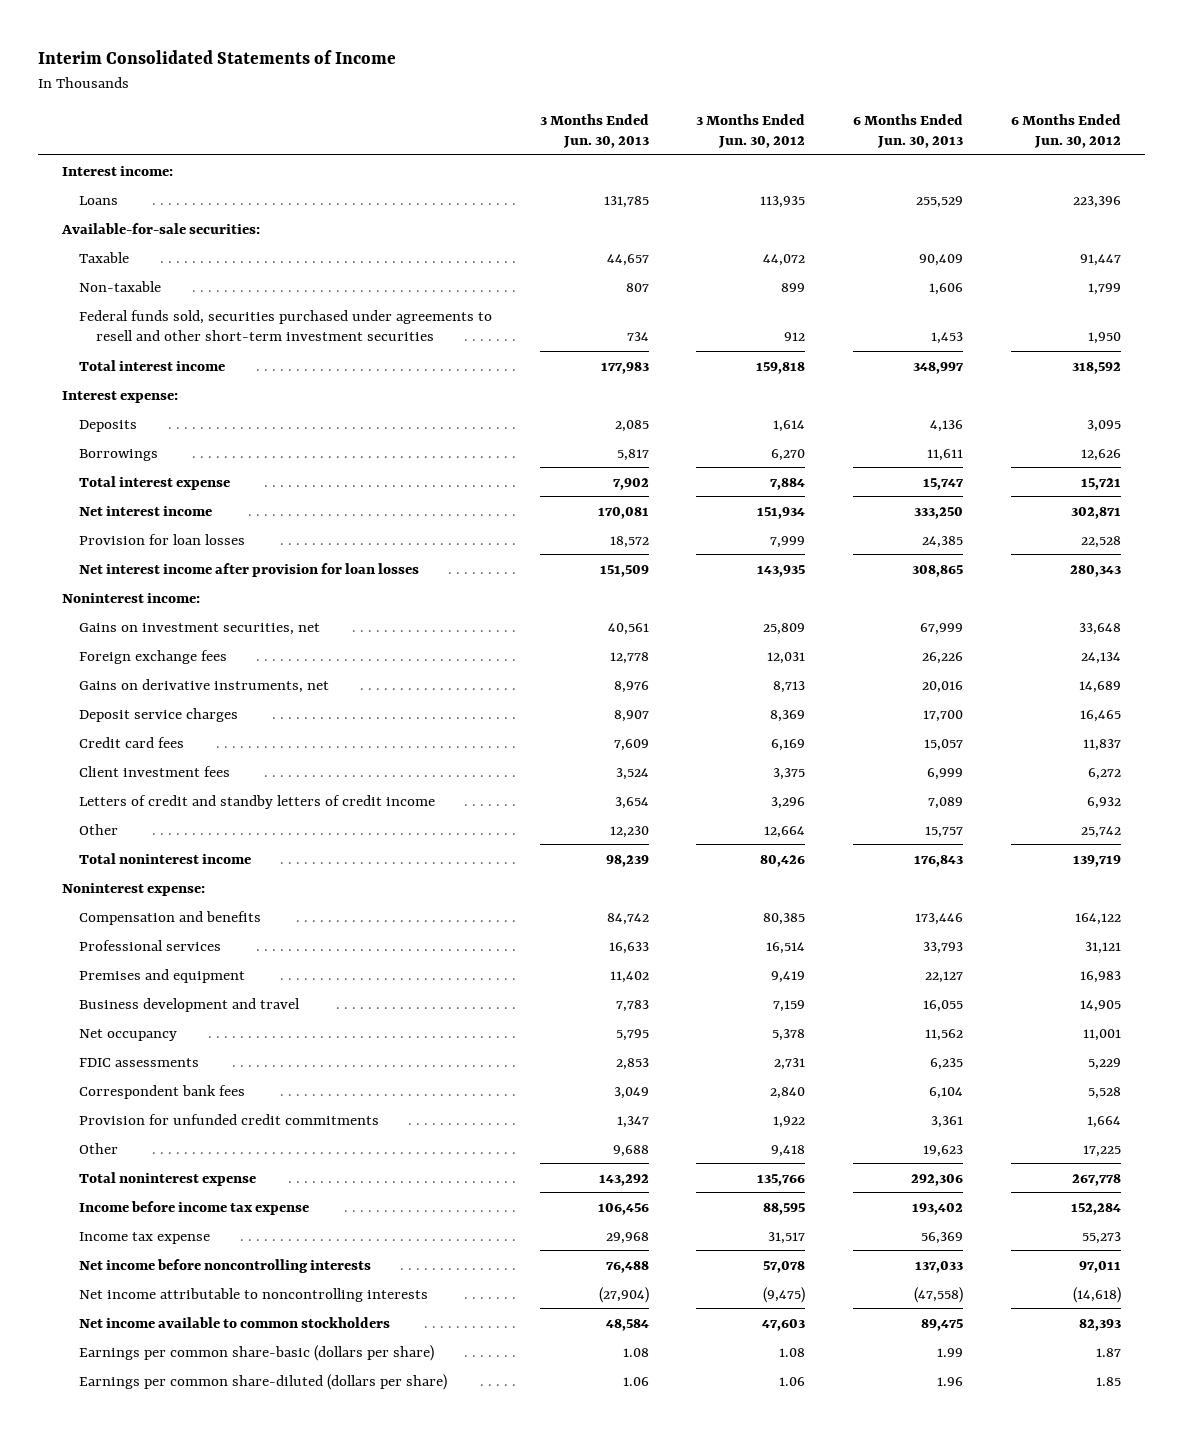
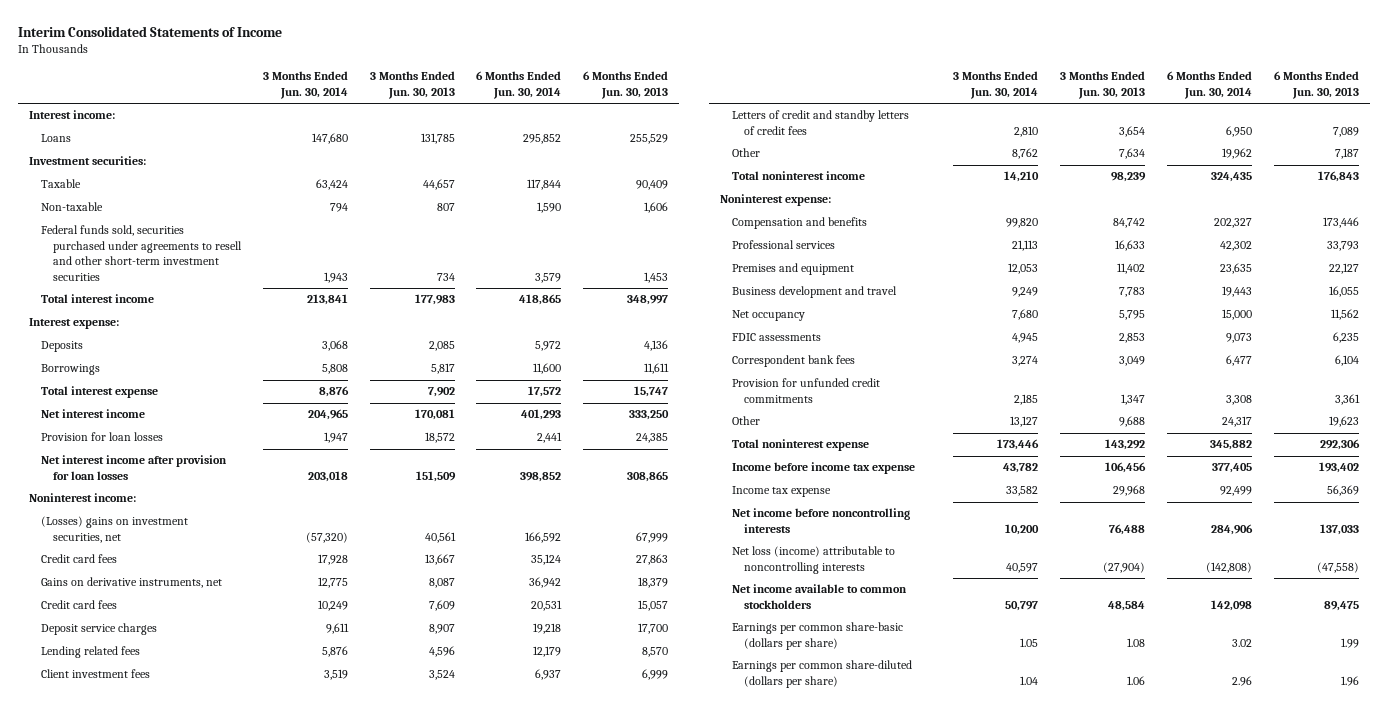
[696,113,806,148] 3 Months Ended Jun. 30, 2012 -> none
[1010,113,1121,148] 6 Months Ended Jun. 30, 2012 -> none
none -> [262,71,348,99] 3 Months Ended Jun. 30, 2014
none -> [476,71,562,99] 6 Months Ended Jun. 30, 2014
[60,222,260,234] Available-for-sale securities: -> [29,156,147,166] Investment securities:
[79,622,321,635] Gains on investment securities, net -> [41,516,189,543] (Losses) gains on investment securities, net
[79,649,228,664] Foreign exchange fees -> [41,554,118,564] Credit card fees
[609,651,649,664] 12,778 -> [424,554,455,566] 13,667
[922,651,964,664] 26,226 -> [636,554,669,566] 27,863
[613,680,649,693] 8,976 -> [428,578,455,589] 8,087
[922,680,964,693] 20,016 -> [638,577,669,589] 18,379
[79,707,239,722] Deposit service charges -> [41,623,158,636] Deposit service charges
none -> [41,646,141,659] Lending related fees
[79,794,436,809] Letters of credit and standby letters of credit income -> [731,110,909,135] Letters of credit and standby letters of credit fees
[609,825,649,838] 12,230 -> [1119,148,1146,160] 7,634
[925,825,964,838] 15,757 -> [1334,148,1359,160] 7,187
[79,1287,429,1302] Net income attributable to noncontrolling interests -> [731,546,895,574] Net loss (income) attributable to noncontrolling interests

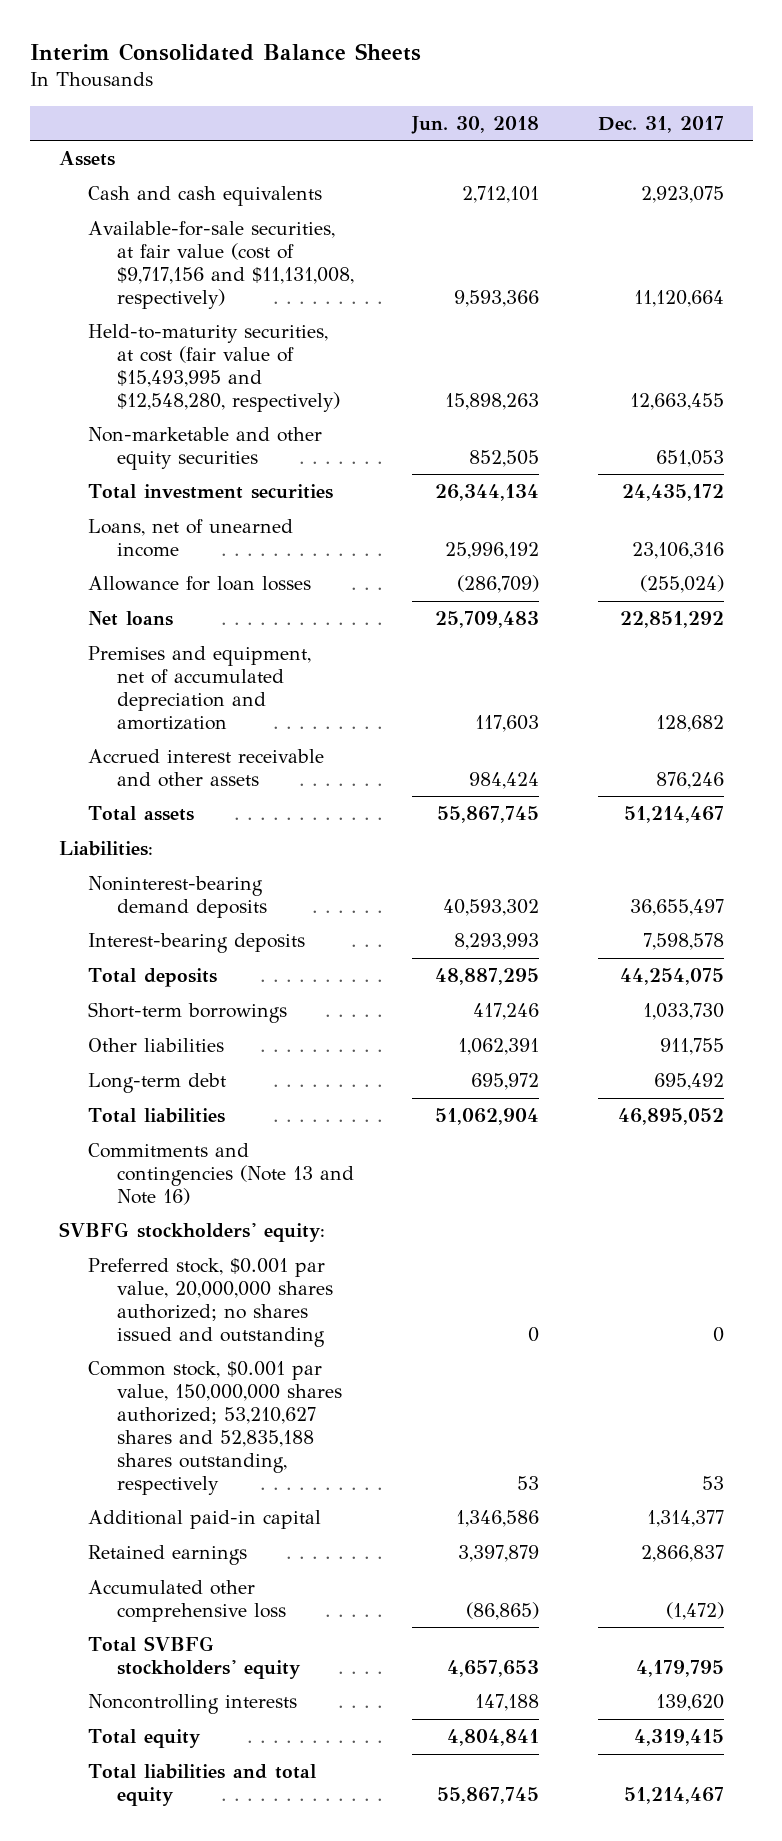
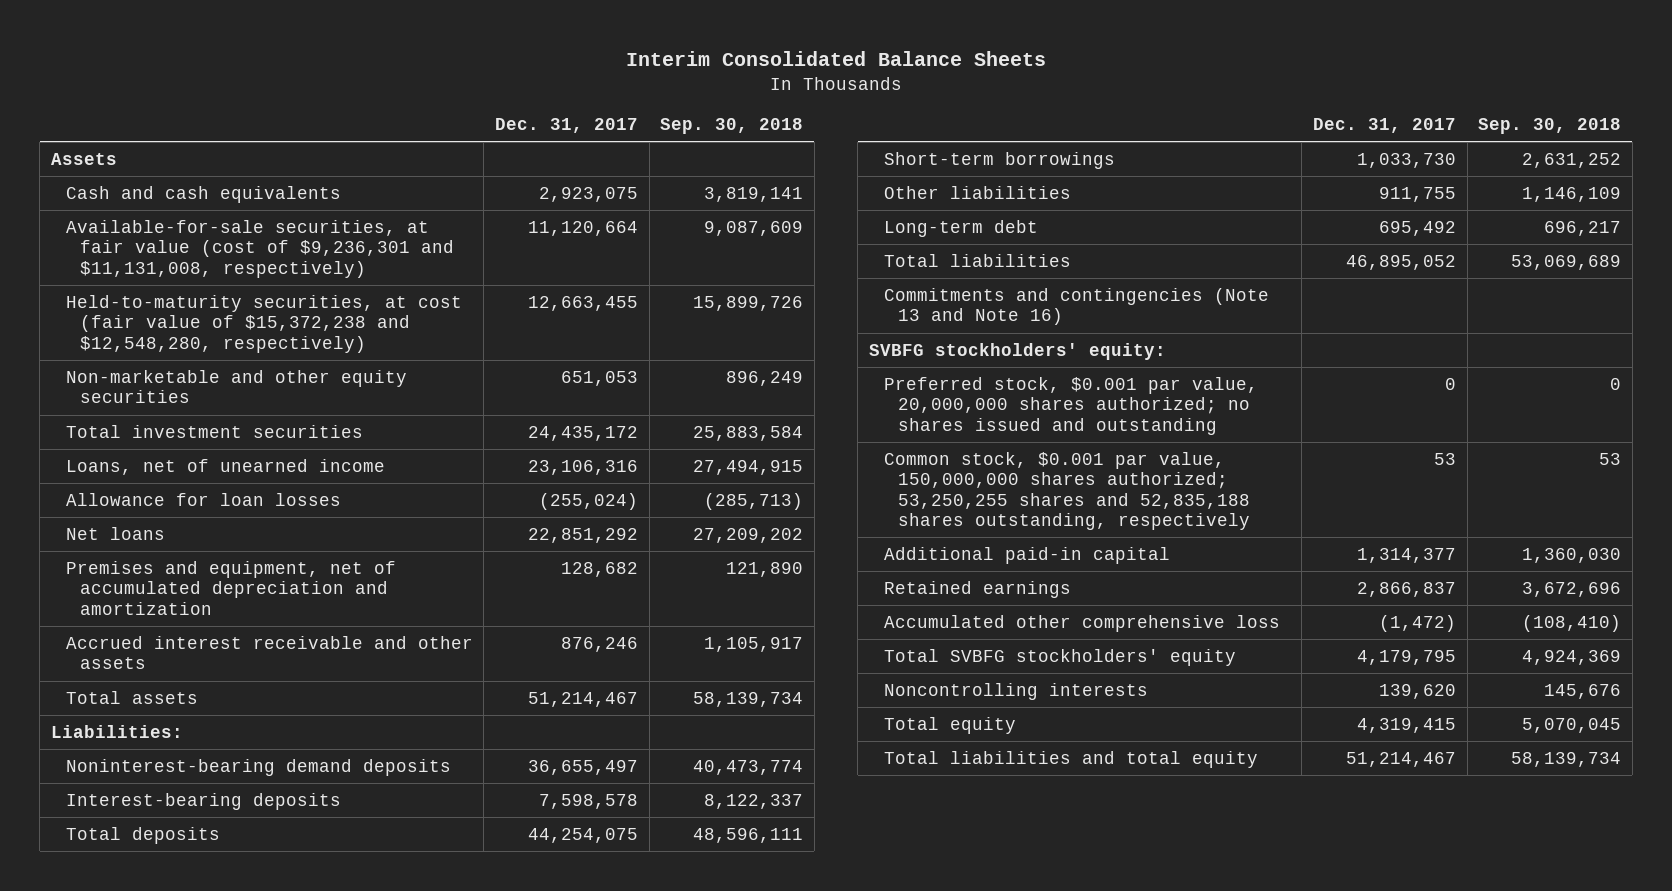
[411,115,540,134] Jun. 30, 2018 -> none
none -> [660,117,804,134] Sep. 30, 2018
[87,220,355,309] Available-for-sale securities, at fair value (cost of $9,717,156 and $11,131,008, respectively) -> [65,219,455,278] Available-for-sale securities, at fair value (cost of $9,236,301 and $11,131,008, respectively)
[87,323,341,412] Held-to-maturity securities, at cost (fair value of $15,493,995 and $12,548,280, respectively) -> [65,294,462,353] Held-to-maturity securities, at cost (fair value of $15,372,238 and $12,548,280, respectively)
[87,1360,343,1495] Common stock, $0.001 par value, 150,000,000 shares authorized; 53,210,627 shares and 52,835,188 shares outstanding, respectively -> [883,451,1251,531] Common stock, $0.001 par value, 150,000,000 shares authorized; 53,250,255 shares and 52,835,188 shares outstanding, respectively

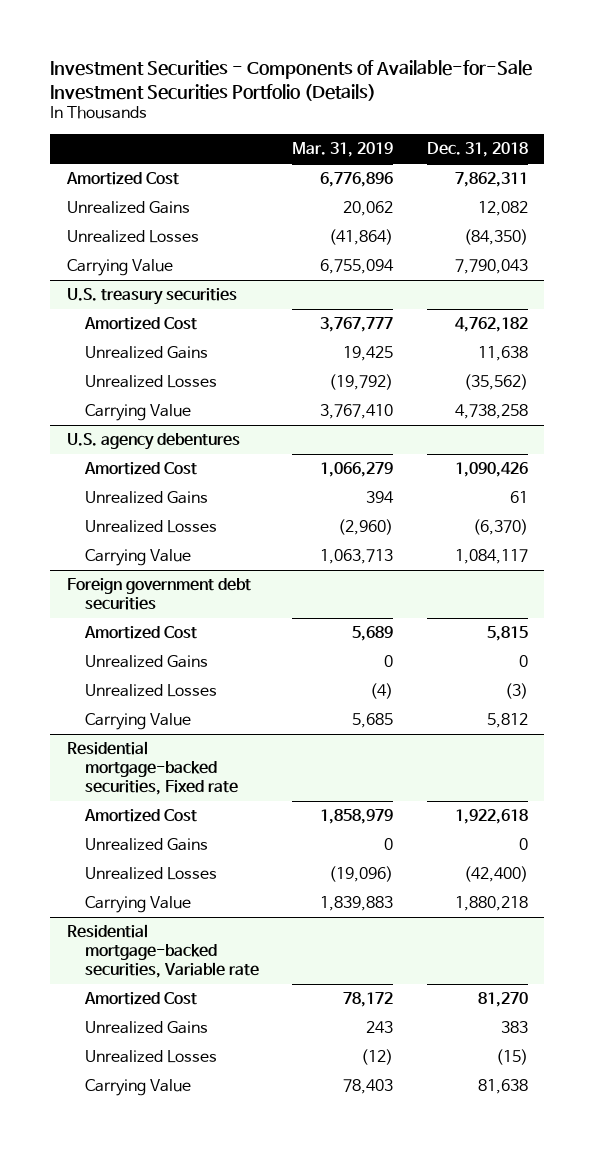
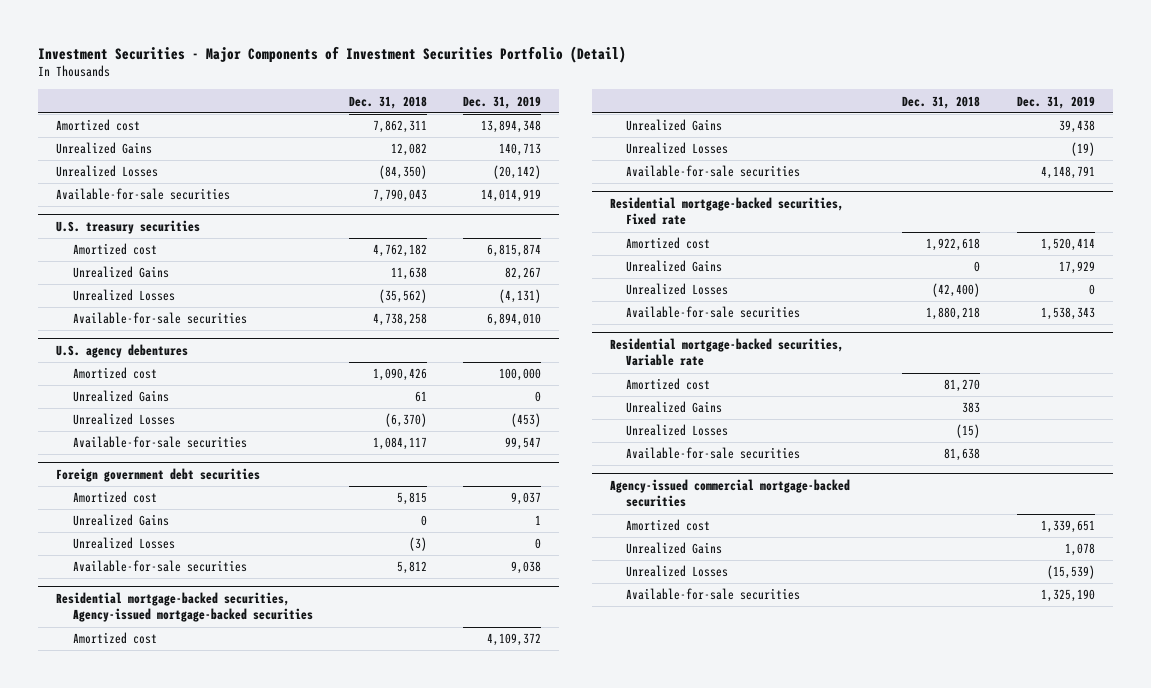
[50,59,533,101] Investment Securities - Components of Available-for-Sale Investment Securities Portfolio (Details) -> [38,45,627,63] Investment Securities - Major Components of Investment Securities Portfolio (Detail)
[292,141,394,157] Mar. 31, 2019 -> none
none -> [463,95,542,109] Dec. 31, 2019
[65,172,179,186] Amortized Cost -> [56,119,141,132] Amortized cost
[66,259,173,277] Carrying Value -> [56,188,231,201] Available-for-sale securities
[83,317,197,331] Amortized Cost -> [72,243,157,256] Amortized cost
[84,404,191,422] Carrying Value -> [72,312,247,325] Available-for-sale securities
[83,462,197,476] Amortized Cost -> [72,367,157,380] Amortized cost
[84,549,191,567] Carrying Value -> [72,436,247,449] Available-for-sale securities
[83,626,197,640] Amortized Cost -> [72,491,157,504] Amortized cost
[84,713,191,731] Carrying Value -> [72,560,247,573] Available-for-sale securities
none -> [56,591,313,623] Residential mortgage-backed securities, Agency-issued mortgage-backed securities
none -> [72,632,157,645] Amortized cost
none -> [626,119,723,132] Unrealized Gains
none -> [626,142,729,155] Unrealized Losses
none -> [626,165,801,178] Available-for-sale securities
[83,809,197,823] Amortized Cost -> [626,237,711,250] Amortized cost
[84,896,191,914] Carrying Value -> [626,306,801,319] Available-for-sale securities
[83,992,197,1006] Amortized Cost -> [626,378,711,391] Amortized cost
[84,1079,191,1097] Carrying Value -> [626,447,801,460] Available-for-sale securities
none -> [610,478,851,508] Agency-issued commercial mortgage-backed securities
none -> [626,519,711,532] Amortized cost
none -> [626,542,723,555] Unrealized Gains
none -> [626,565,729,578] Unrealized Losses
none -> [626,588,801,601] Available-for-sale securities

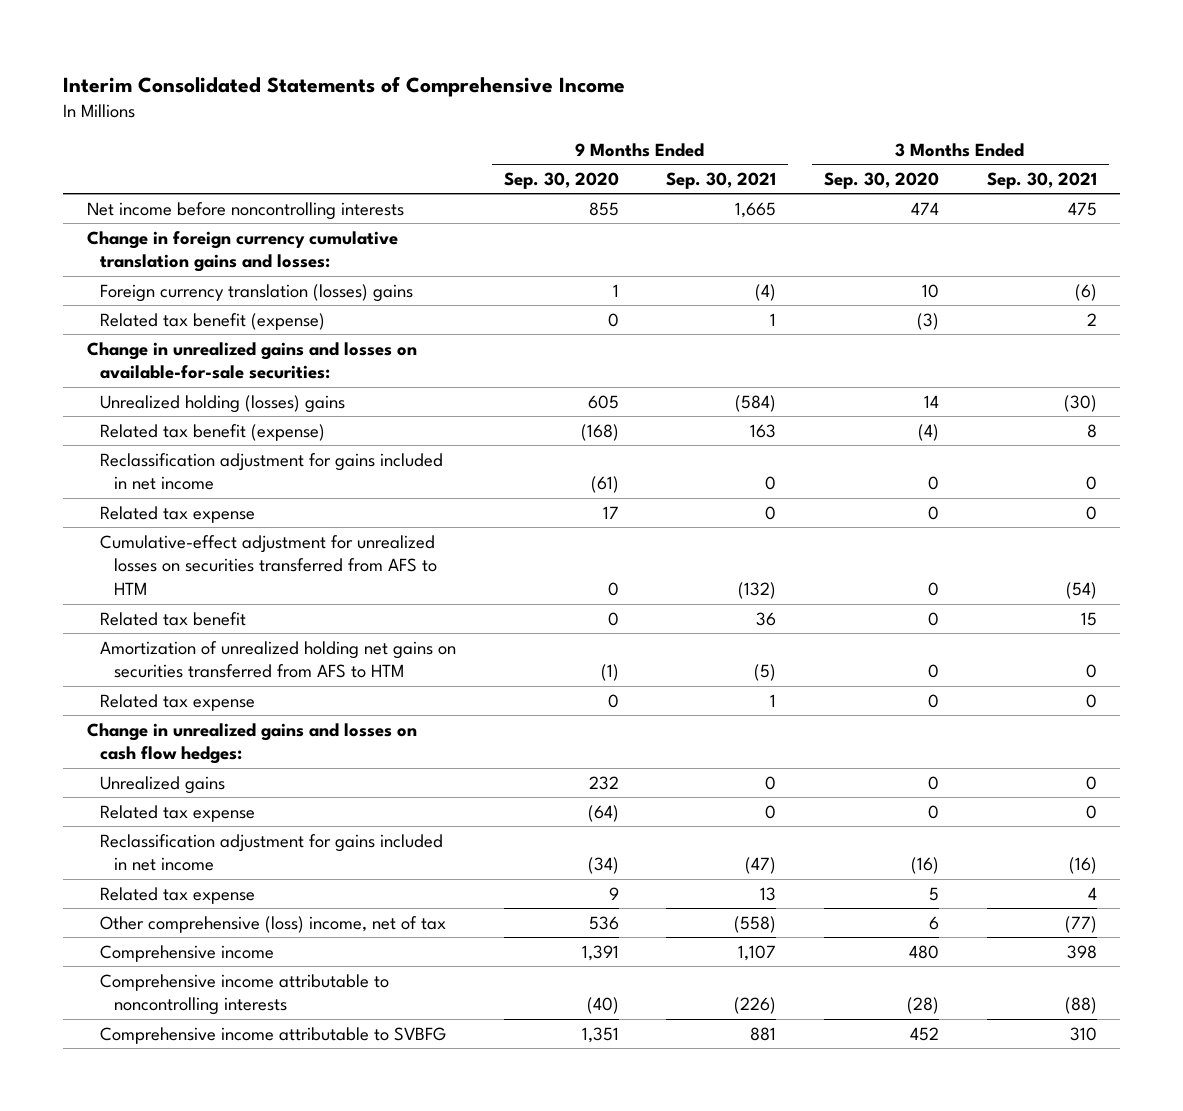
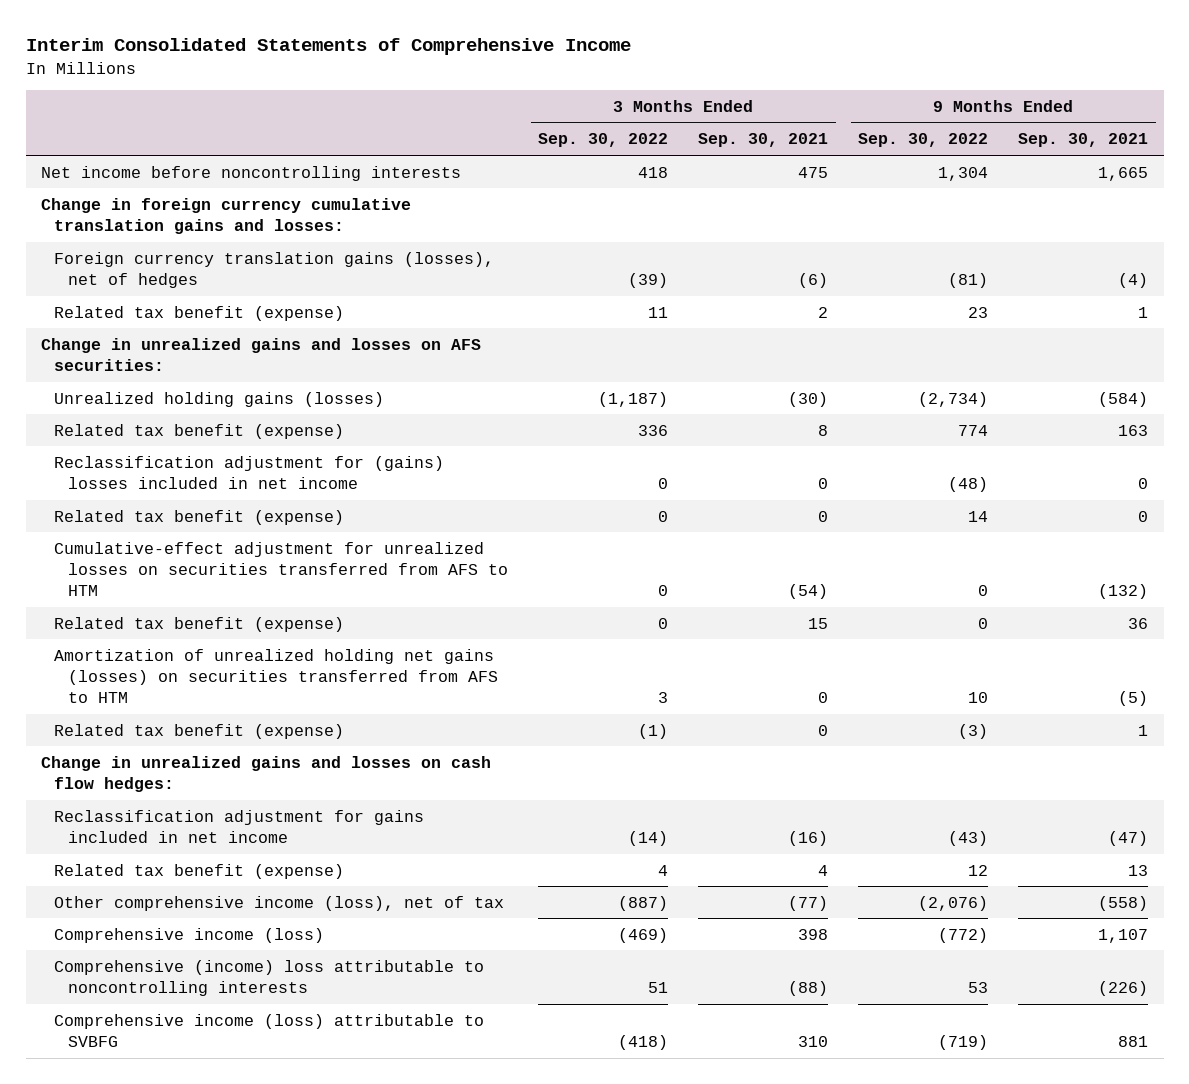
[503,171,619,189] Sep. 30, 2020 -> none
[824,171,940,189] Sep. 30, 2020 -> none
none -> [538,133,669,148] Sep. 30, 2022
none -> [858,133,989,148] Sep. 30, 2022
[100,283,414,302] Foreign currency translation (losses) gains -> [54,251,495,289] Foreign currency translation gains (losses), net of hedges
[86,341,417,380] Change in unrealized gains and losses on available-for-sale securities: -> [40,337,481,372] Change in unrealized gains and losses on AFS securities:
[100,394,346,413] Unrealized holding (losses) gains -> [54,391,385,407] Unrealized holding gains (losses)
[100,452,444,491] Reclassification adjustment for gains included in net income -> [54,455,445,490] Reclassification adjustment for (gains) losses included in net income
[100,505,256,523] Related tax expense -> [54,509,345,525] Related tax benefit (expense)
[100,611,247,626] Related tax benefit -> [54,616,345,632] Related tax benefit (expense)
[100,640,457,679] Amortization of unrealized holding net gains on securities transferred from AFS to HTM -> [54,648,498,704] Amortization of unrealized holding net gains (losses) on securities transferred from AFS to HTM
[100,693,256,711] Related tax expense -> [54,723,345,739] Related tax benefit (expense)
[100,775,226,794] Unrealized gains -> none
[100,804,256,822] Related tax expense -> none
[100,886,256,904] Related tax expense -> [54,863,345,879] Related tax benefit (expense)
[100,915,447,933] Other comprehensive (loss) income, net of tax -> [54,895,505,911] Other comprehensive income (loss), net of tax
[100,944,275,962] Comprehensive income -> [54,927,325,943] Comprehensive income (loss)
[100,973,390,1016] Comprehensive income attributable to noncontrolling interests -> [54,959,485,997] Comprehensive (income) loss attributable to noncontrolling interests
[100,1026,447,1044] Comprehensive income attributable to SVBFG -> [54,1013,485,1048] Comprehensive income (loss) attributable to SVBFG

